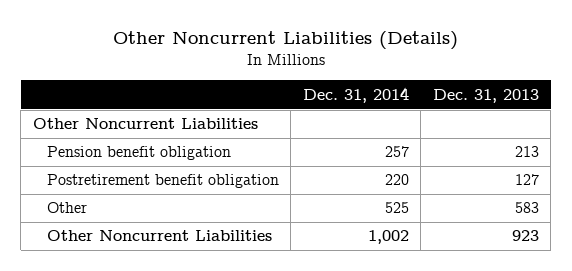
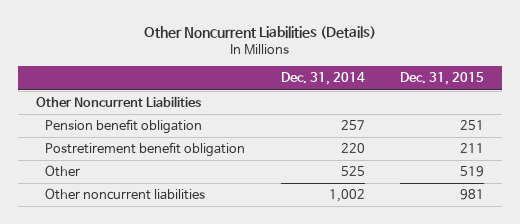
[432,88,539,103] Dec. 31, 2013 -> none
none -> [400,72,485,86] Dec. 31, 2015
[46,230,272,242] Other Noncurrent Liabilities -> [45,188,206,201] Other noncurrent liabilities

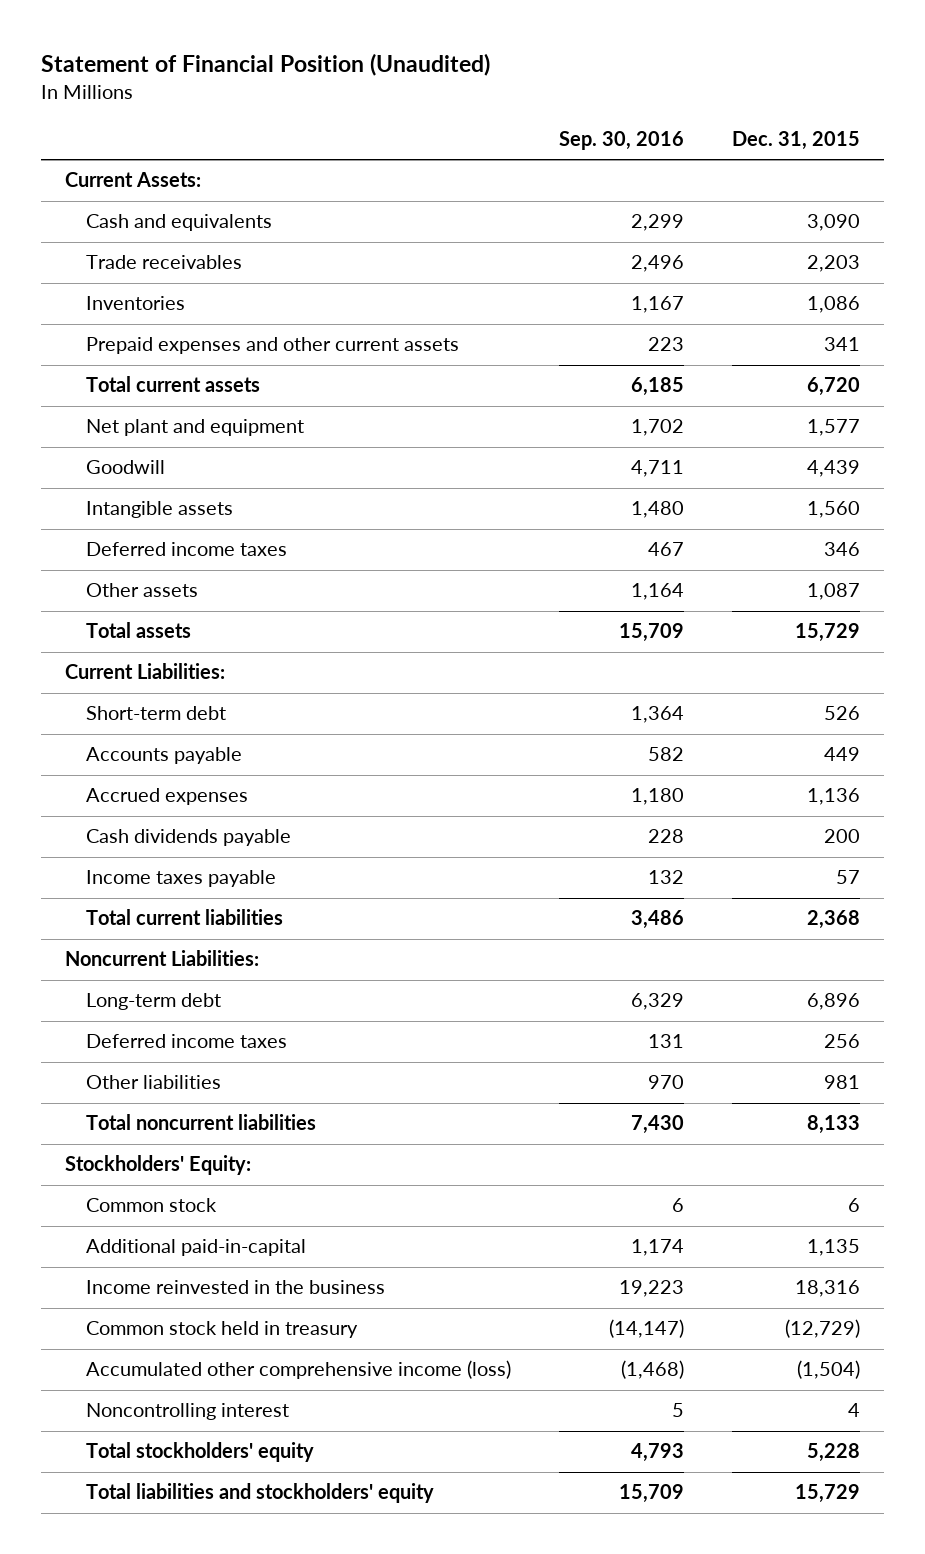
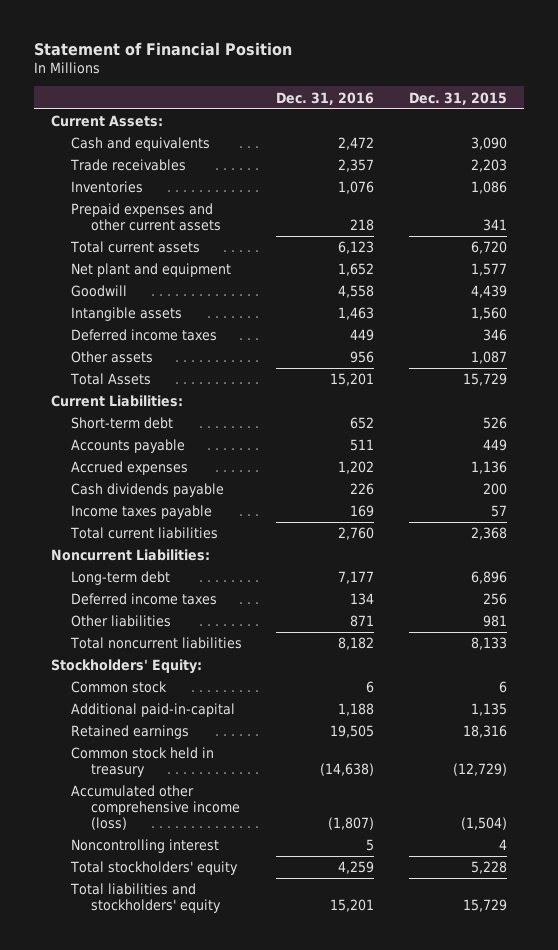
[41,53,491,77] Statement of Financial Position (Unaudited) -> [33,41,292,56] Statement of Financial Position
[558,131,684,151] Sep. 30, 2016 -> none
none -> [276,91,375,105] Dec. 31, 2016
[85,622,191,639] Total assets -> [69,373,151,386] Total Assets
[85,1280,385,1295] Income reinvested in the business -> [70,725,189,740] Retained earnings

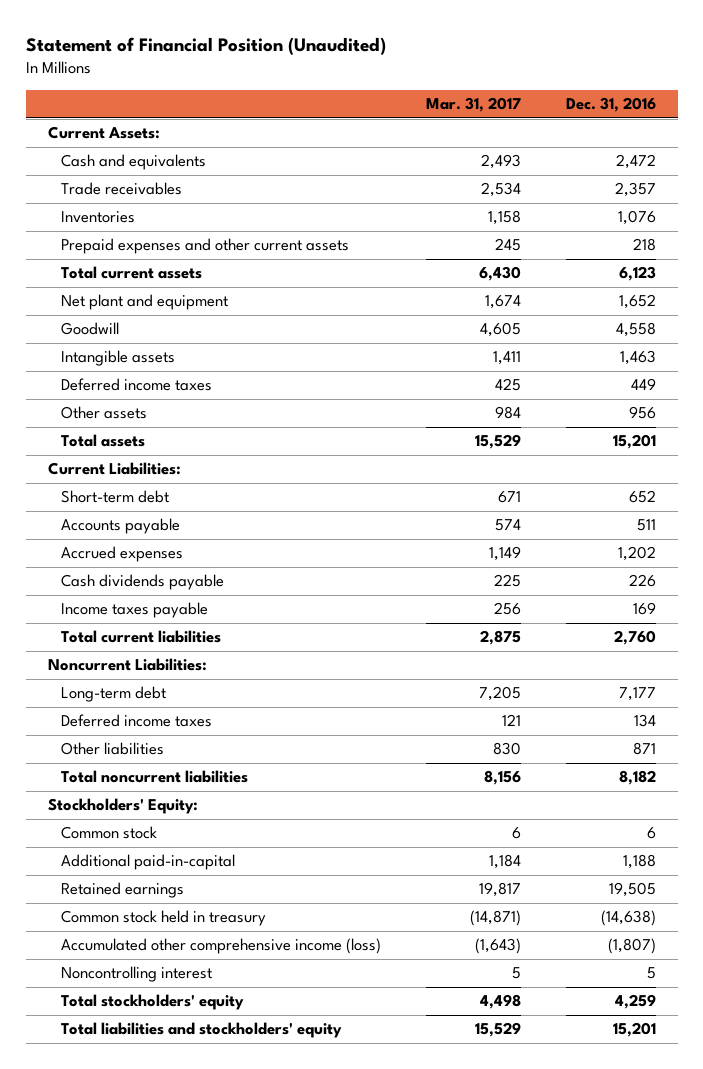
[33,41,292,56] Statement of Financial Position -> [25,37,386,56] Statement of Financial Position (Unaudited)
[408,91,507,105] Dec. 31, 2015 -> none
none -> [426,97,522,113] Mar. 31, 2017
[69,373,151,386] Total Assets -> [61,434,146,448] Total assets

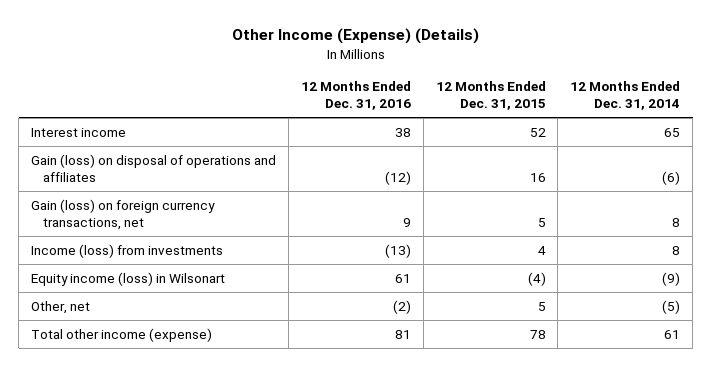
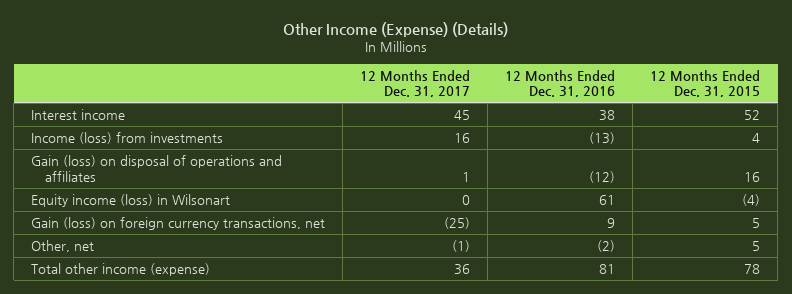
[570,80,681,111] 12 Months Ended Dec. 31, 2014 -> none
none -> [360,69,471,98] 12 Months Ended Dec. 31, 2017
[31,153,277,183] Gain (loss) on disposal of operations and affiliates -> [31,155,283,182] Gain (loss) on disposal of operations and affiliates
[31,198,216,231] Gain (loss) on foreign currency transactions, net -> [31,217,326,231] Gain (loss) on foreign currency transactions, net

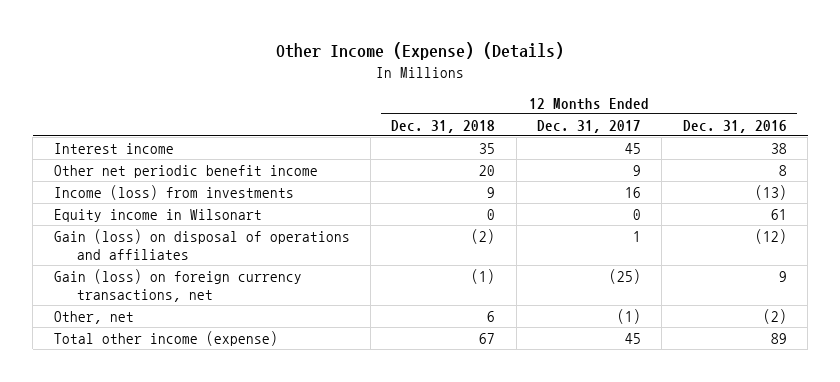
[650,69,761,98] 12 Months Ended Dec. 31, 2015 -> none
none -> [391,119,496,133] Dec. 31, 2018
none -> [53,164,318,178] Other net periodic benefit income
none -> [53,208,262,222] Equity income in Wilsonart
[31,194,231,208] Equity income (loss) in Wilsonart -> none
[454,264,471,276] 36 -> [625,332,642,344] 45
[599,264,616,275] 81 -> [770,332,787,344] 89

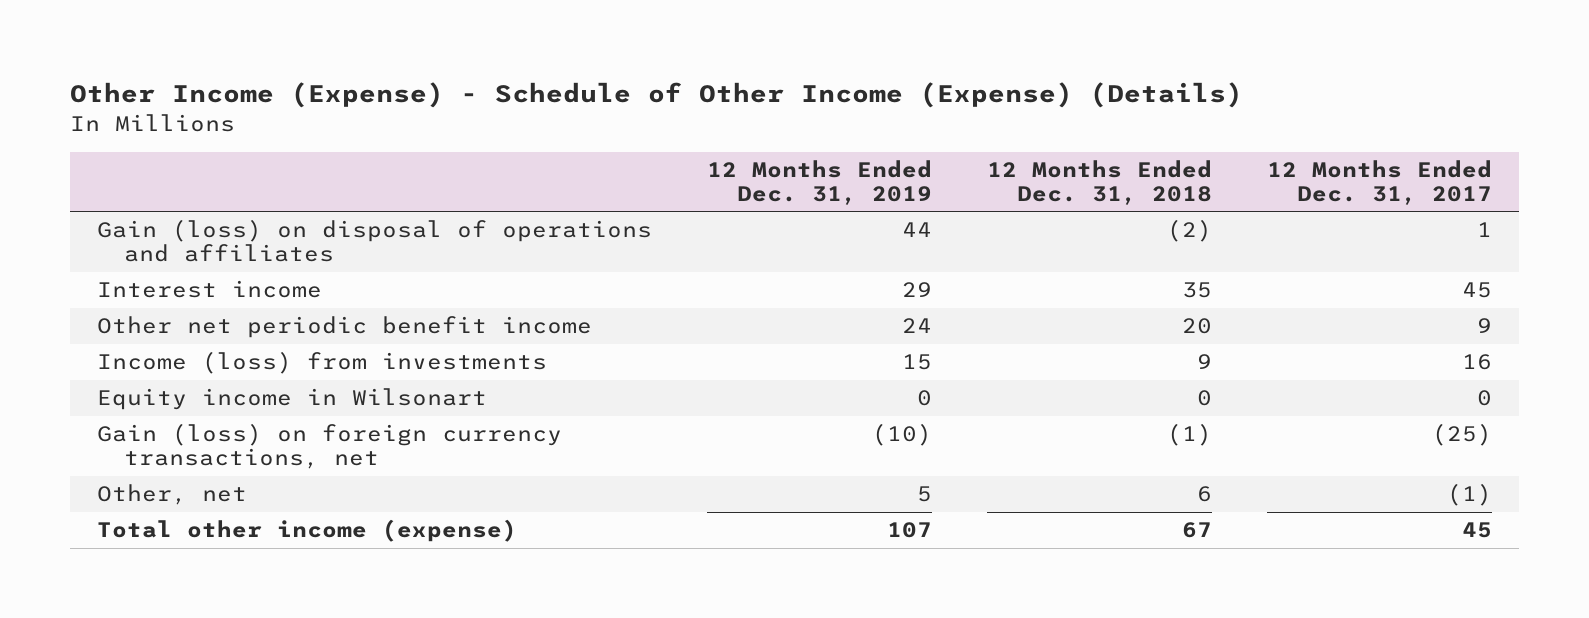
[276,42,565,61] Other Income (Expense) (Details) -> [70,82,1244,109] Other Income (Expense) - Schedule of Other Income (Expense) (Details)
[682,119,787,133] Dec. 31, 2016 -> none
none -> [707,159,933,205] 12 Months Ended Dec. 31, 2019
[53,228,350,260] Gain (loss) on disposal of operations and affiliates -> [97,219,653,263] Gain (loss) on disposal of operations and affiliates

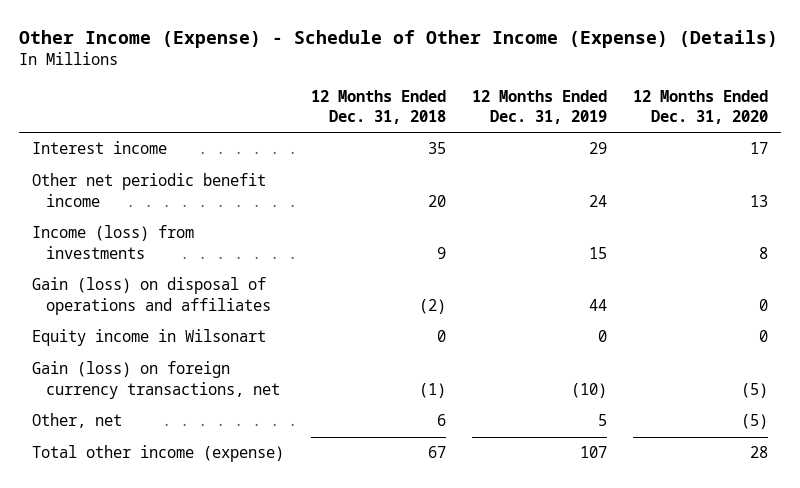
[1266,159,1492,205] 12 Months Ended Dec. 31, 2017 -> none
none -> [633,89,769,125] 12 Months Ended Dec. 31, 2020
[97,219,653,263] Gain (loss) on disposal of operations and affiliates -> [32,277,272,315] Gain (loss) on disposal of operations and affiliates

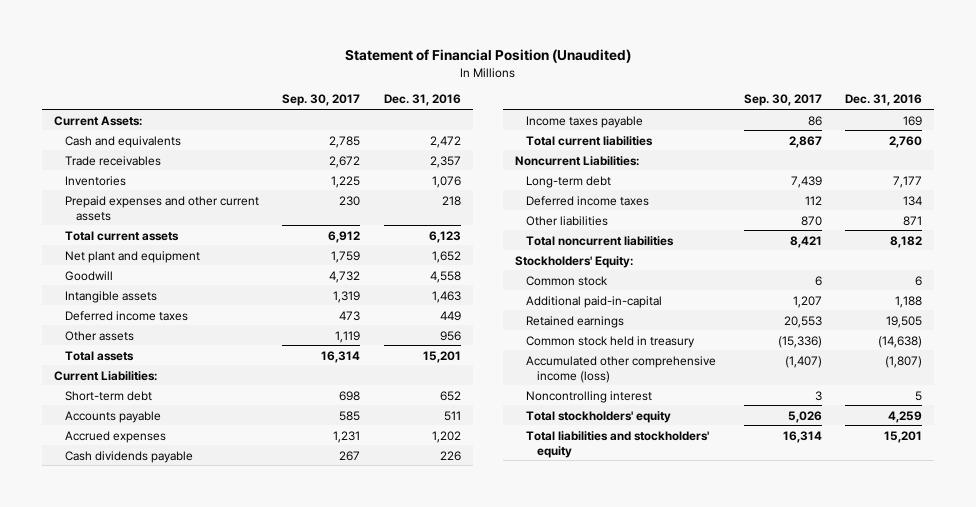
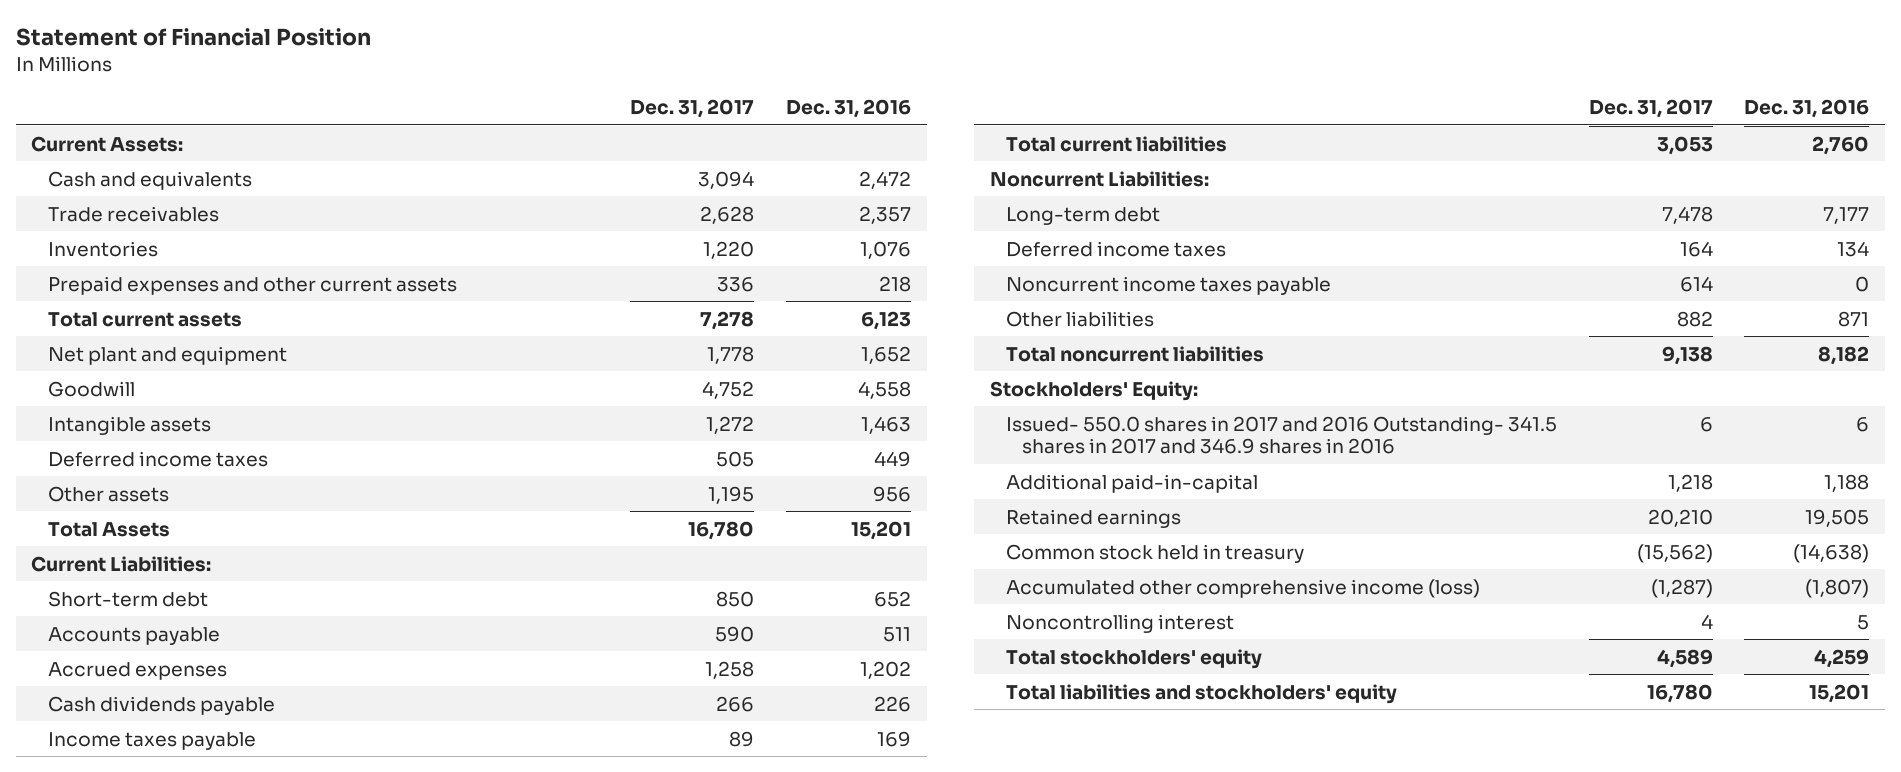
[345,49,632,64] Statement of Financial Position (Unaudited) -> [15,27,371,46] Statement of Financial Position
[282,94,361,107] Sep. 30, 2017 -> none
none -> [630,99,755,119] Dec. 31, 2017
[64,350,134,361] Total assets -> [47,521,170,537] Total Assets
none -> [1006,275,1332,295] Noncurrent income taxes payable
[526,275,609,286] Common stock -> [1006,415,1558,455] Issued- 550.0 shares in 2017 and 2016 Outstanding- 341.5 shares in 2017 and 346.9 shares in 2016

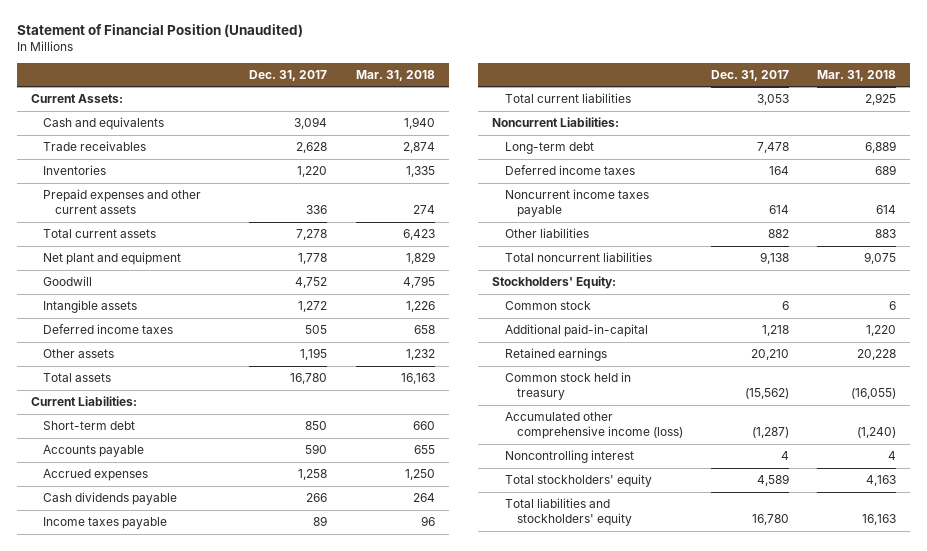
[15,27,371,46] Statement of Financial Position -> [16,23,303,37] Statement of Financial Position (Unaudited)
[785,99,911,119] Dec. 31, 2016 -> none
none -> [355,69,435,81] Mar. 31, 2018
[47,521,170,537] Total Assets -> [42,373,111,383] Total assets
[1006,415,1558,455] Issued- 550.0 shares in 2017 and 2016 Outstanding- 341.5 shares in 2017 and 346.9 shares in 2016 -> [504,301,591,311] Common stock

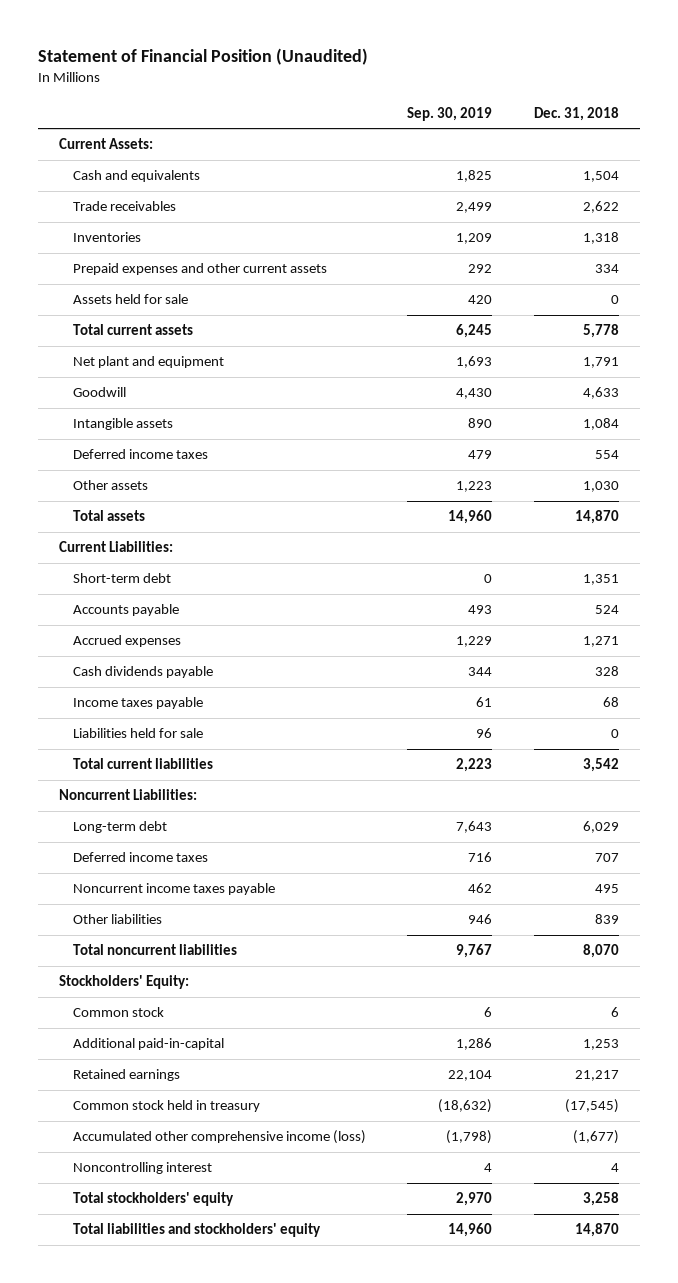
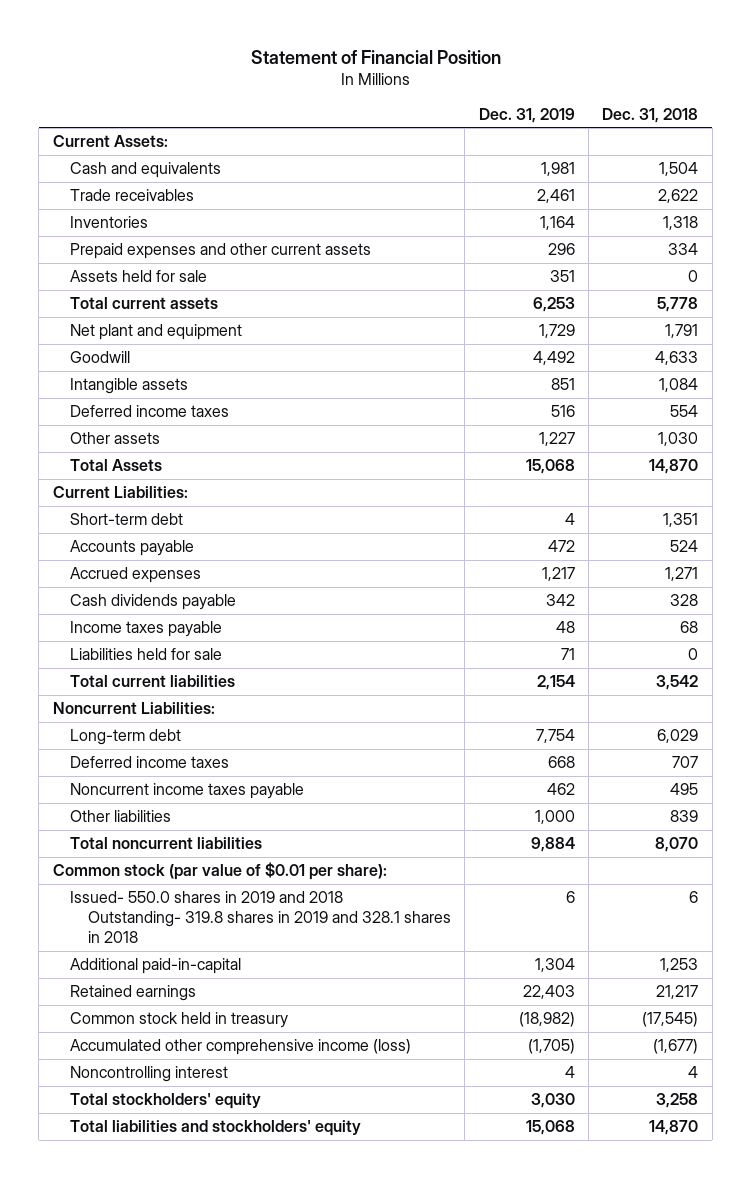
[37,47,368,65] Statement of Financial Position (Unaudited) -> [250,49,501,64] Statement of Financial Position
[407,106,493,121] Sep. 30, 2019 -> none
none -> [478,107,575,123] Dec. 31, 2019
[72,510,145,522] Total assets -> [70,459,163,472] Total Assets
[58,975,189,990] Stockholders' Equity: -> none
none -> [52,862,387,881] Common stock (par value of $0.01 per share):
[72,1007,164,1018] Common stock -> [70,891,451,944] Issued- 550.0 shares in 2019 and 2018 Outstanding- 319.8 shares in 2019 and 328.1 shares in 2018

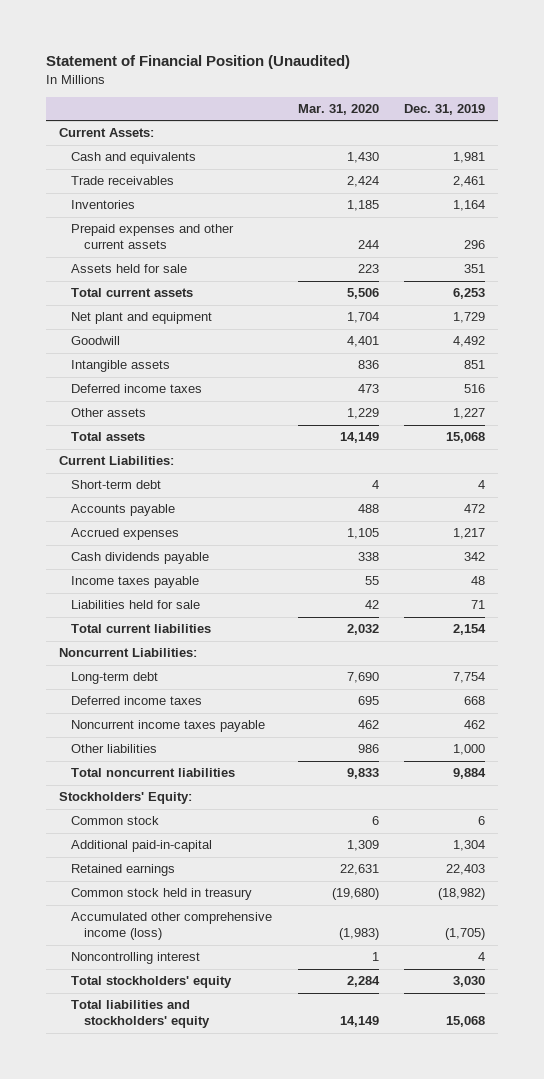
[250,49,501,64] Statement of Financial Position -> [45,55,350,70] Statement of Financial Position (Unaudited)
[602,107,699,123] Dec. 31, 2018 -> none
none -> [297,104,379,116] Mar. 31, 2020
[70,459,163,472] Total Assets -> [71,432,146,442] Total assets
[52,862,387,881] Common stock (par value of $0.01 per share): -> none
none -> [58,792,192,805] Stockholders' Equity:
[70,891,451,944] Issued- 550.0 shares in 2019 and 2018 Outstanding- 319.8 shares in 2019 and 328.1 shares in 2018 -> [71,816,160,826] Common stock

